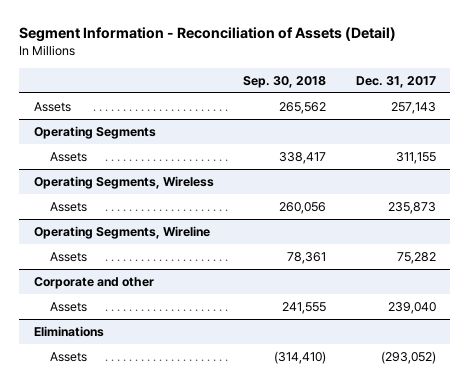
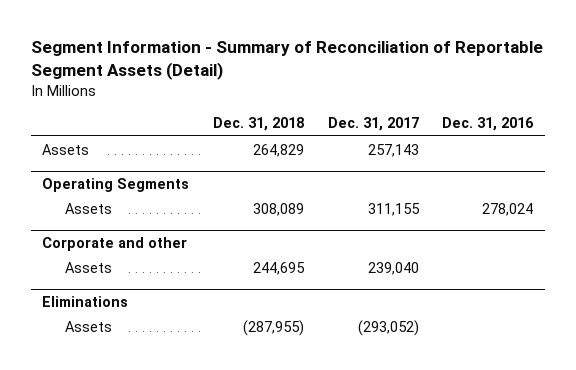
[18,27,396,43] Segment Information - Reconciliation of Assets (Detail) -> [30,41,543,81] Segment Information - Summary of Reconciliation of Reportable Segment Assets (Detail)
[243,75,327,88] Sep. 30, 2018 -> none
none -> [213,117,305,132] Dec. 31, 2018
none -> [442,117,535,132] Dec. 31, 2016
[33,175,214,189] Operating Segments, Wireless -> none
[49,201,87,212] Assets -> none
[33,225,210,239] Operating Segments, Wireline -> none
[49,251,87,262] Assets -> none

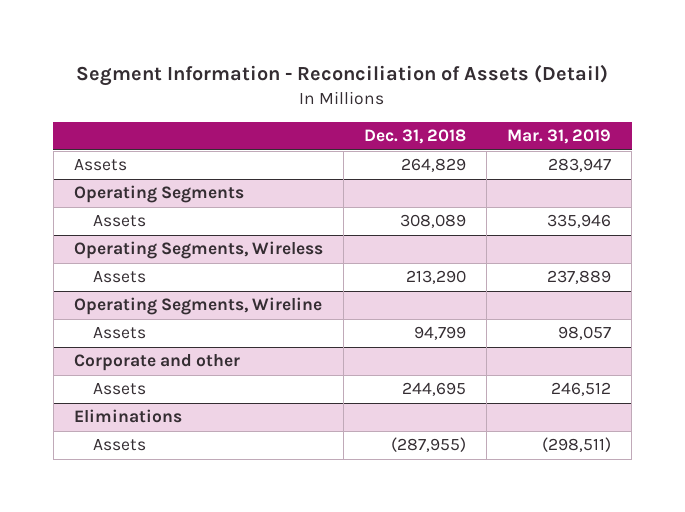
[30,41,543,81] Segment Information - Summary of Reconciliation of Reportable Segment Assets (Detail) -> [76,64,609,87] Segment Information - Reconciliation of Assets (Detail)
[327,117,419,132] Dec. 31, 2017 -> none
[442,117,535,132] Dec. 31, 2016 -> none
none -> [507,129,612,145] Mar. 31, 2019
none -> [73,241,323,260] Operating Segments, Wireless
none -> [92,271,146,284] Assets
none -> [73,297,322,316] Operating Segments, Wireline
none -> [92,327,146,340] Assets

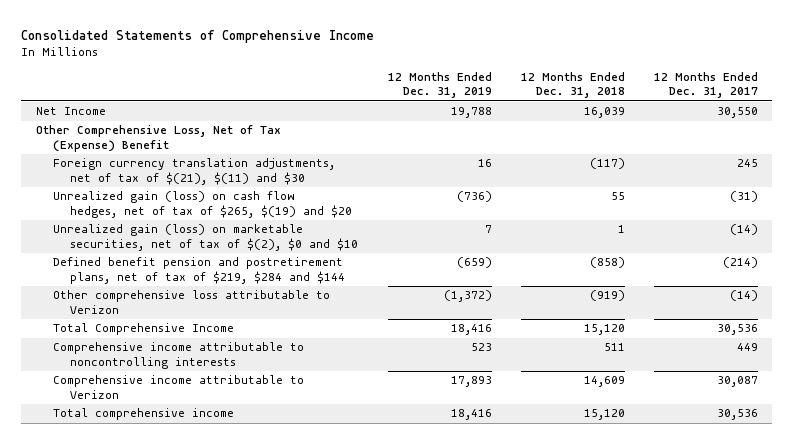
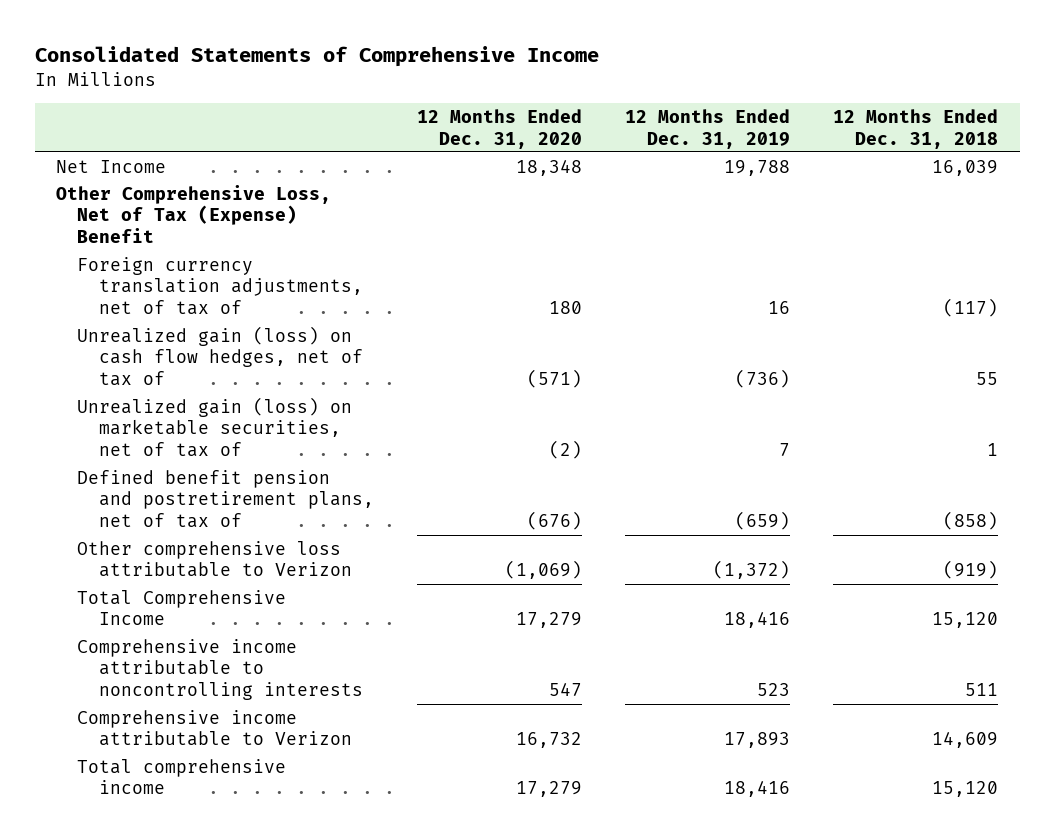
[653,71,758,99] 12 Months Ended Dec. 31, 2017 -> none
none -> [416,108,582,149] 12 Months Ended Dec. 31, 2020
[53,158,336,185] Foreign currency translation adjustments, net of tax of $(21), $(11) and $30 -> [77,256,363,316] Foreign currency translation adjustments, net of tax of
[53,191,353,218] Unrealized gain (loss) on cash flow hedges, net of tax of $265, $(19) and $20 -> [77,325,363,387] Unrealized gain (loss) on cash flow hedges, net of tax of
[53,224,359,251] Unrealized gain (loss) on marketable securities, net of tax of $(2), $0 and $10 -> [77,396,353,458] Unrealized gain (loss) on marketable securities, net of tax of
[53,257,346,284] Defined benefit pension and postretirement plans, net of tax of $219, $284 and $144 -> [77,469,374,529] Defined benefit pension and postretirement plans, net of tax of

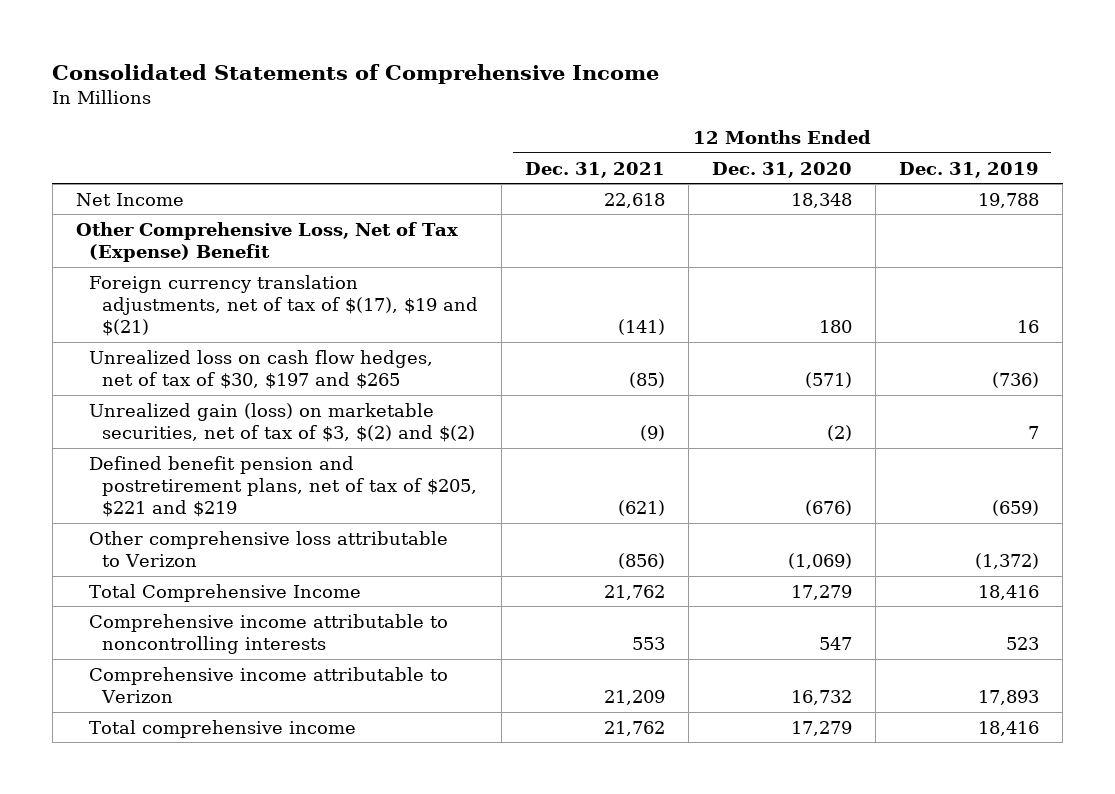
[833,108,999,149] 12 Months Ended Dec. 31, 2018 -> none
none -> [525,161,666,178] Dec. 31, 2021
[77,256,363,316] Foreign currency translation adjustments, net of tax of -> [88,274,479,337] Foreign currency translation adjustments, net of tax of $(17), $19 and $(21)
[77,325,363,387] Unrealized gain (loss) on cash flow hedges, net of tax of -> [88,349,433,390] Unrealized loss on cash flow hedges, net of tax of $30, $197 and $265
[77,396,353,458] Unrealized gain (loss) on marketable securities, net of tax of -> [88,402,476,443] Unrealized gain (loss) on marketable securities, net of tax of $3, $(2) and $(2)
[77,469,374,529] Defined benefit pension and postretirement plans, net of tax of -> [88,455,478,518] Defined benefit pension and postretirement plans, net of tax of $205, $221 and $219

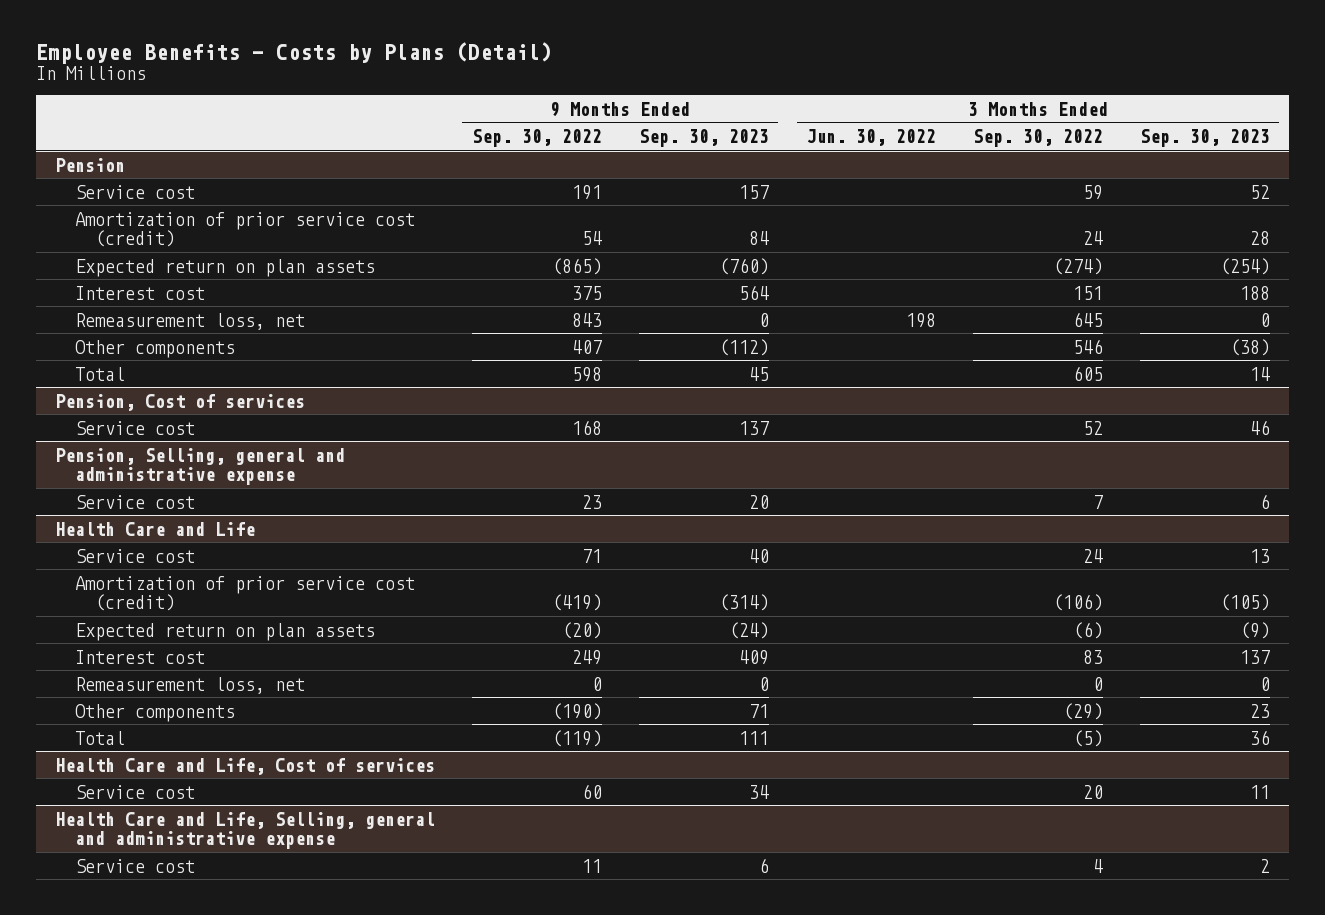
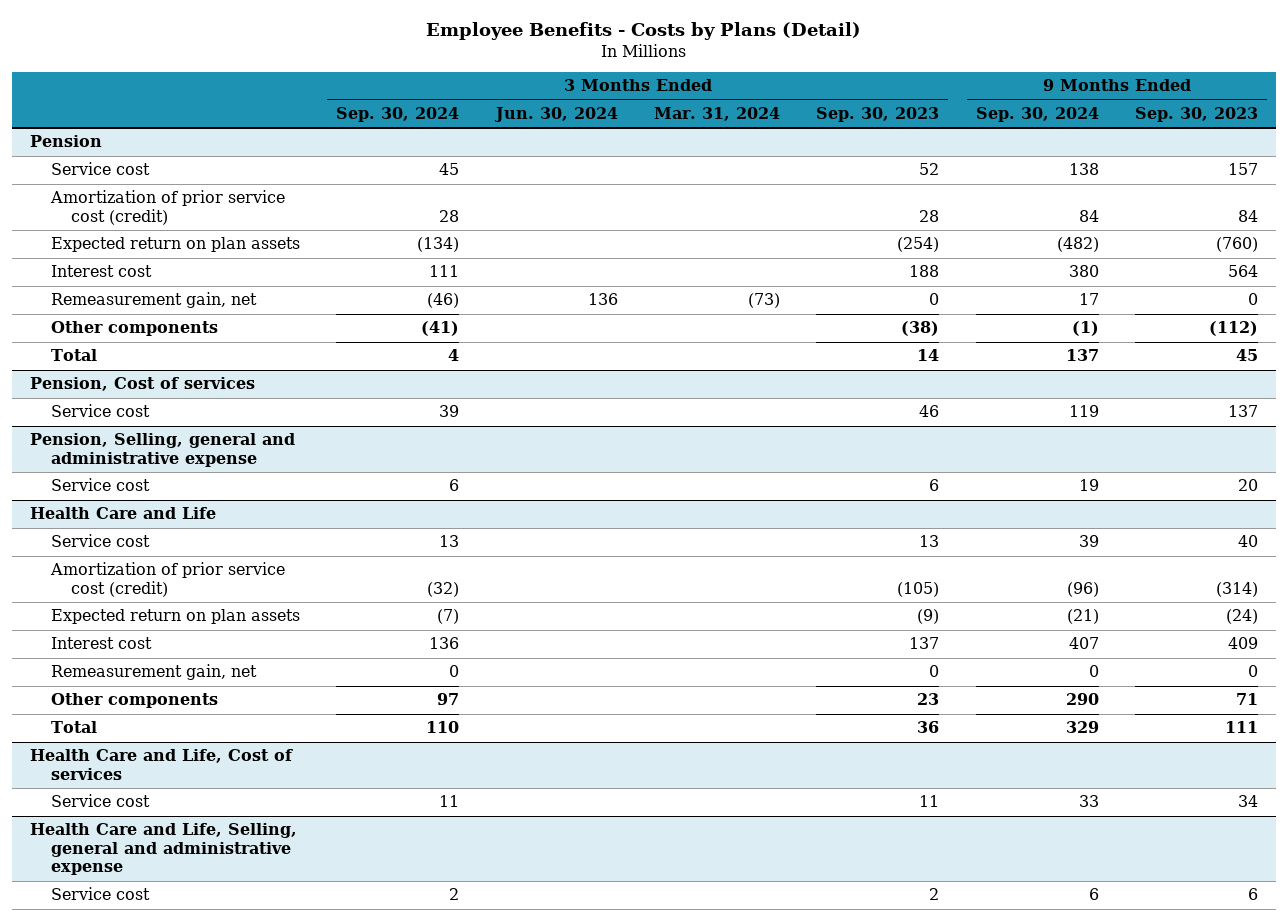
[471,129,602,148] Sep. 30, 2022 -> none
[805,129,936,147] Jun. 30, 2022 -> none
[972,129,1103,148] Sep. 30, 2022 -> none
none -> [336,107,460,123] Sep. 30, 2024
none -> [493,107,618,123] Jun. 30, 2024
none -> [653,107,780,122] Mar. 31, 2024
none -> [975,107,1099,123] Sep. 30, 2024
[74,312,305,330] Remeasurement loss, net -> [50,292,257,309] Remeasurement gain, net
[74,676,305,694] Remeasurement loss, net -> [50,664,257,681] Remeasurement gain, net

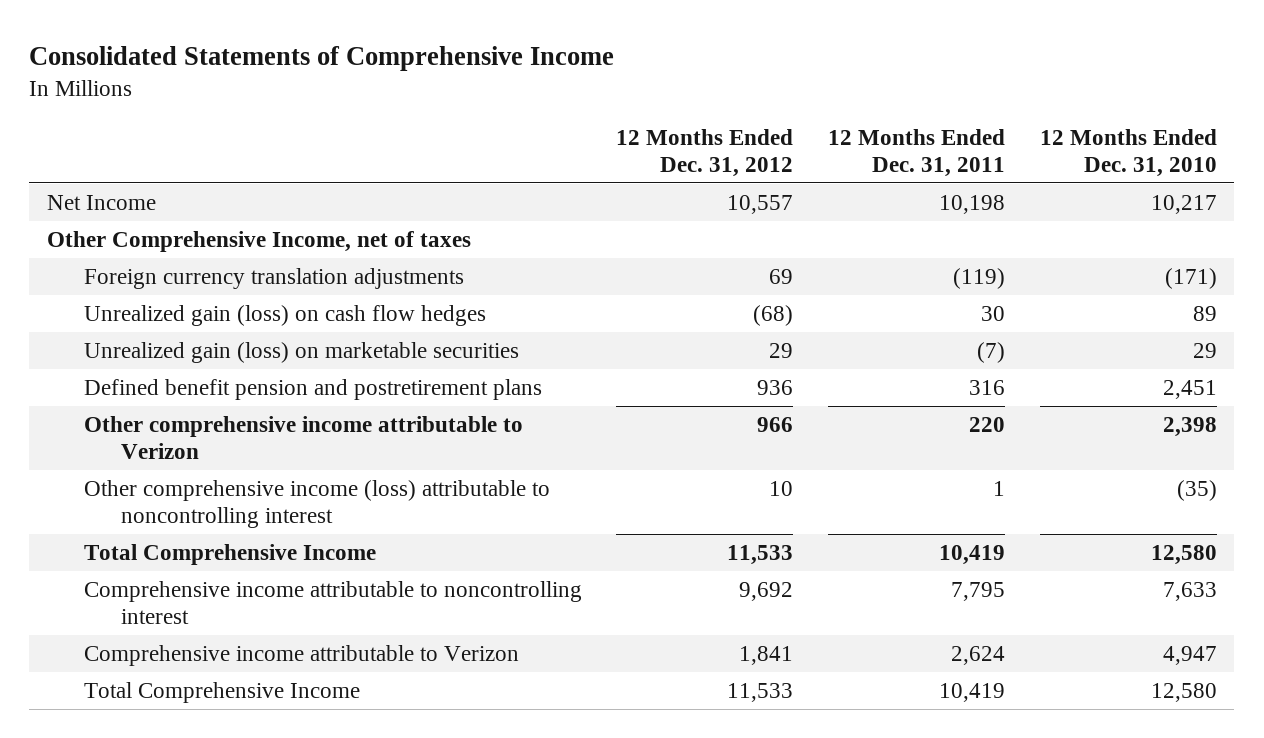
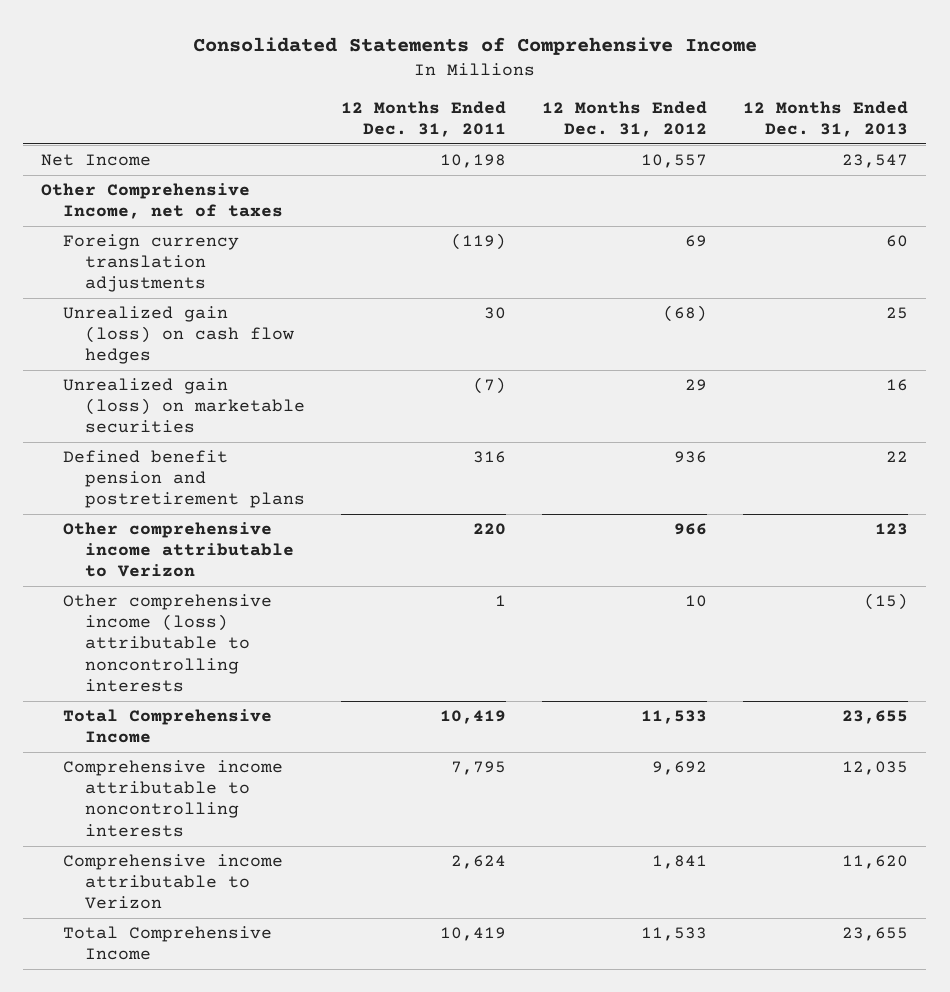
[1039,129,1217,178] 12 Months Ended Dec. 31, 2010 -> none
none -> [743,100,909,138] 12 Months Ended Dec. 31, 2013
[83,479,550,528] Other comprehensive income (loss) attributable to noncontrolling interest -> [63,594,273,692] Other comprehensive income (loss) attributable to noncontrolling interests
[83,580,582,624] Comprehensive income attributable to noncontrolling interest -> [63,760,284,837] Comprehensive income attributable to noncontrolling interests

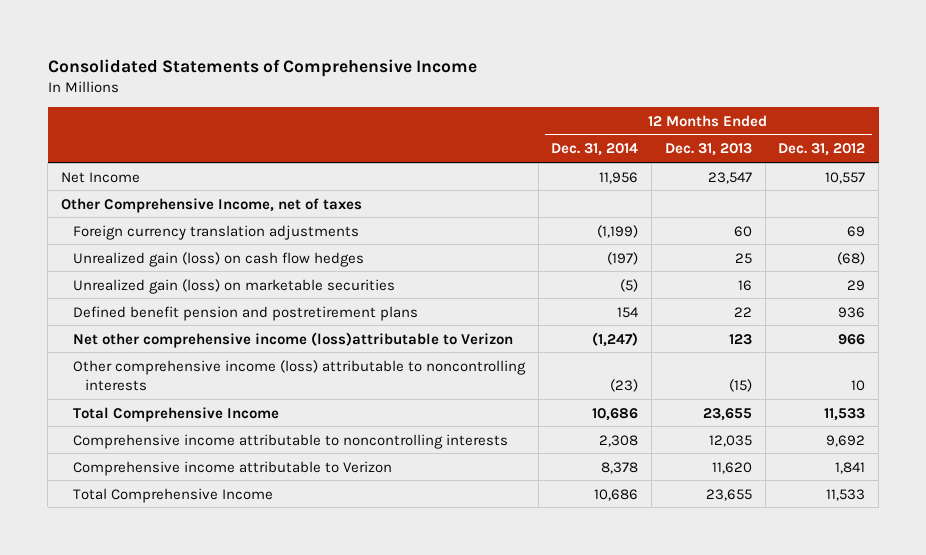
[340,100,506,138] 12 Months Ended Dec. 31, 2011 -> none
none -> [551,143,639,157] Dec. 31, 2014
[63,522,294,578] Other comprehensive income attributable to Verizon -> [72,331,513,348] Net other comprehensive income (loss)attributable to Verizon

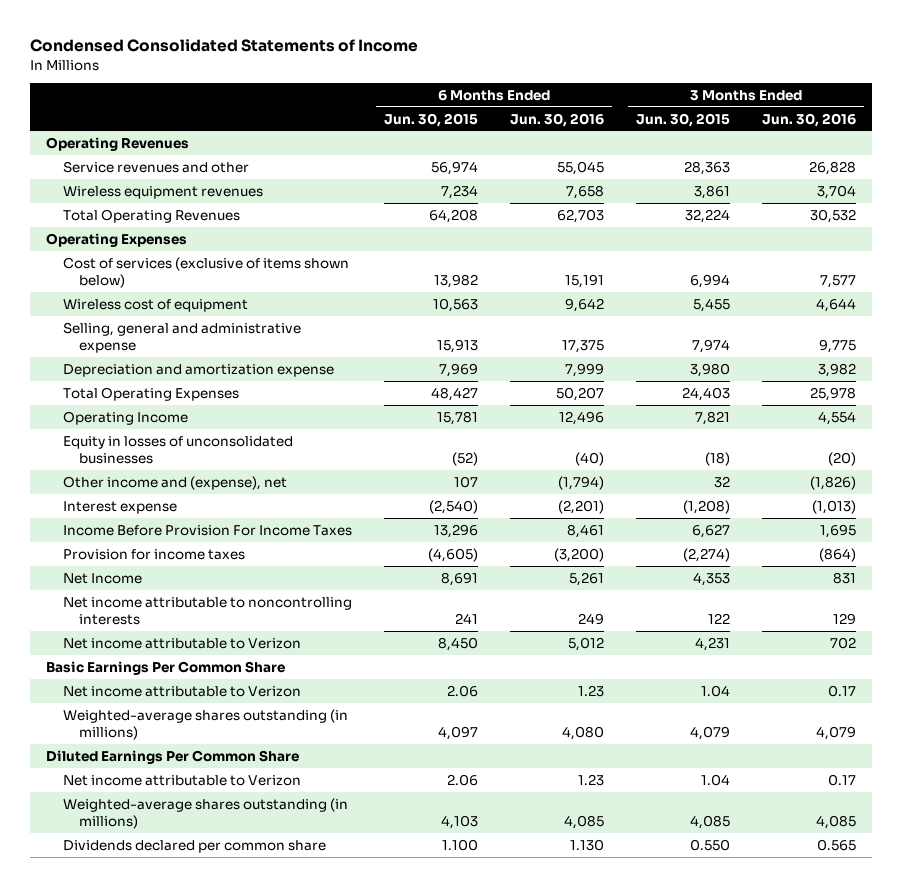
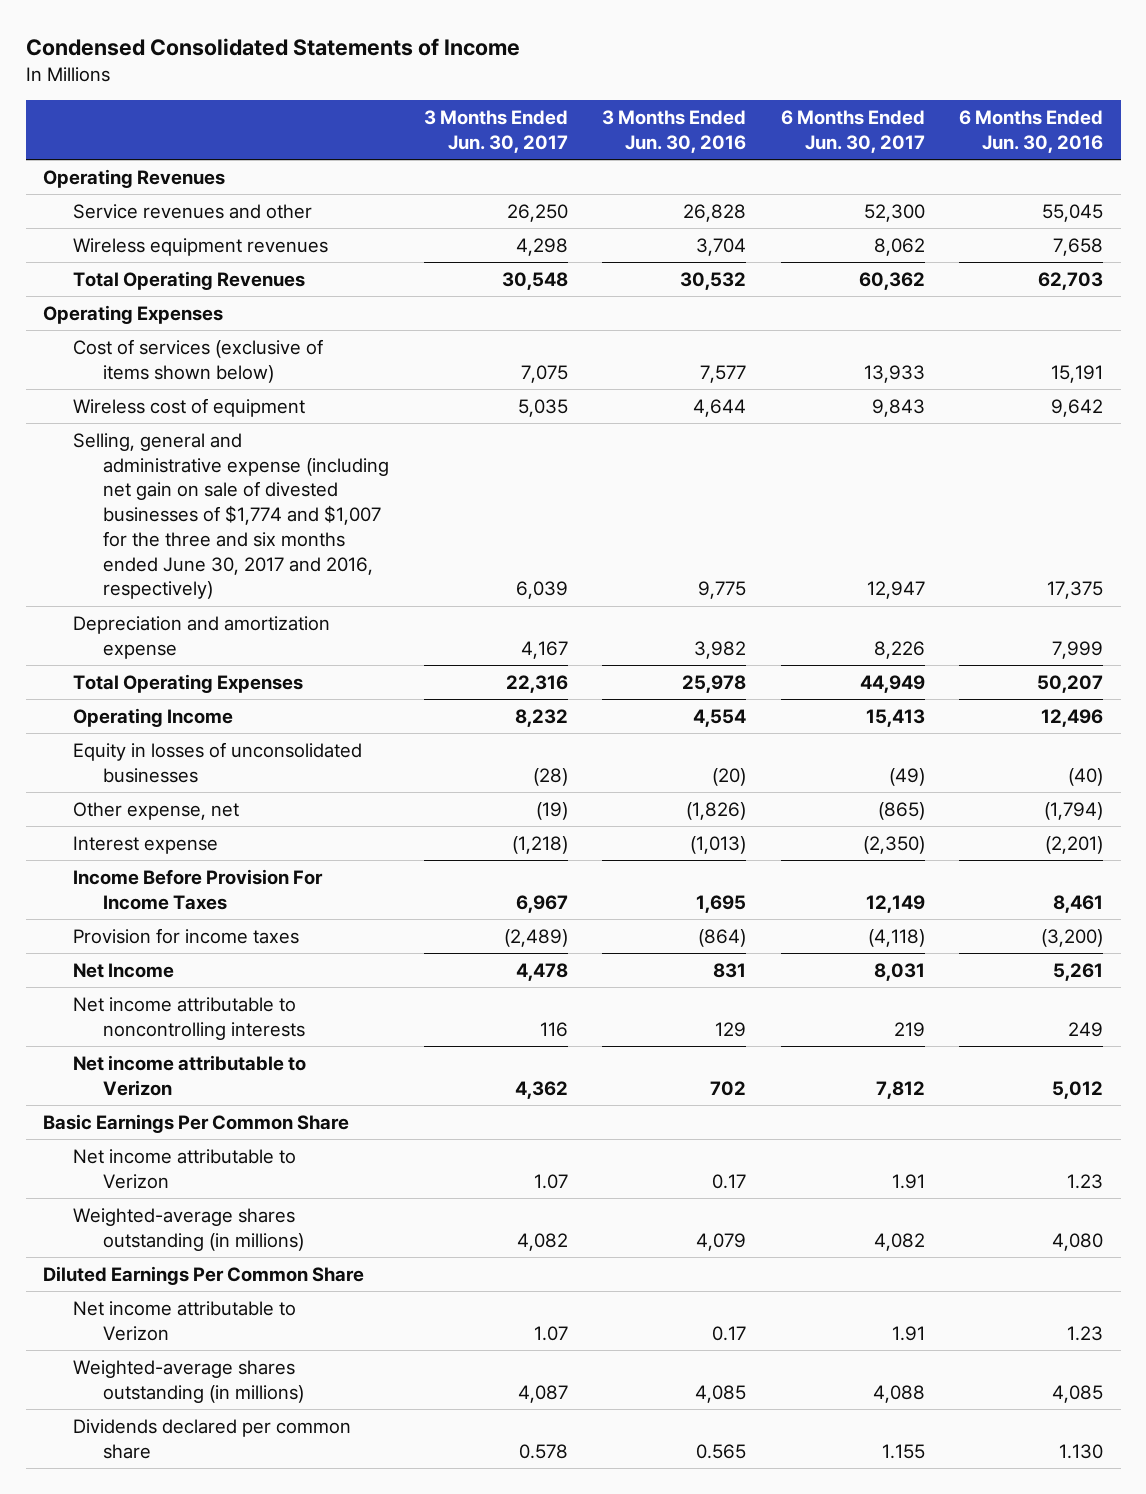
[383,112,478,127] Jun. 30, 2015 -> none
[635,112,730,127] Jun. 30, 2015 -> none
none -> [423,109,568,153] 3 Months Ended Jun. 30, 2017
none -> [780,109,925,153] 6 Months Ended Jun. 30, 2017
[62,321,301,353] Selling, general and administrative expense -> [73,432,390,600] Selling, general and administrative expense (including net gain on sale of divested businesses of $1,774 and $1,007 for the three and six months ended June 30, 2017 and 2016, respectively)
[62,475,287,490] Other income and (expense), net -> [73,801,240,820] Other expense, net

